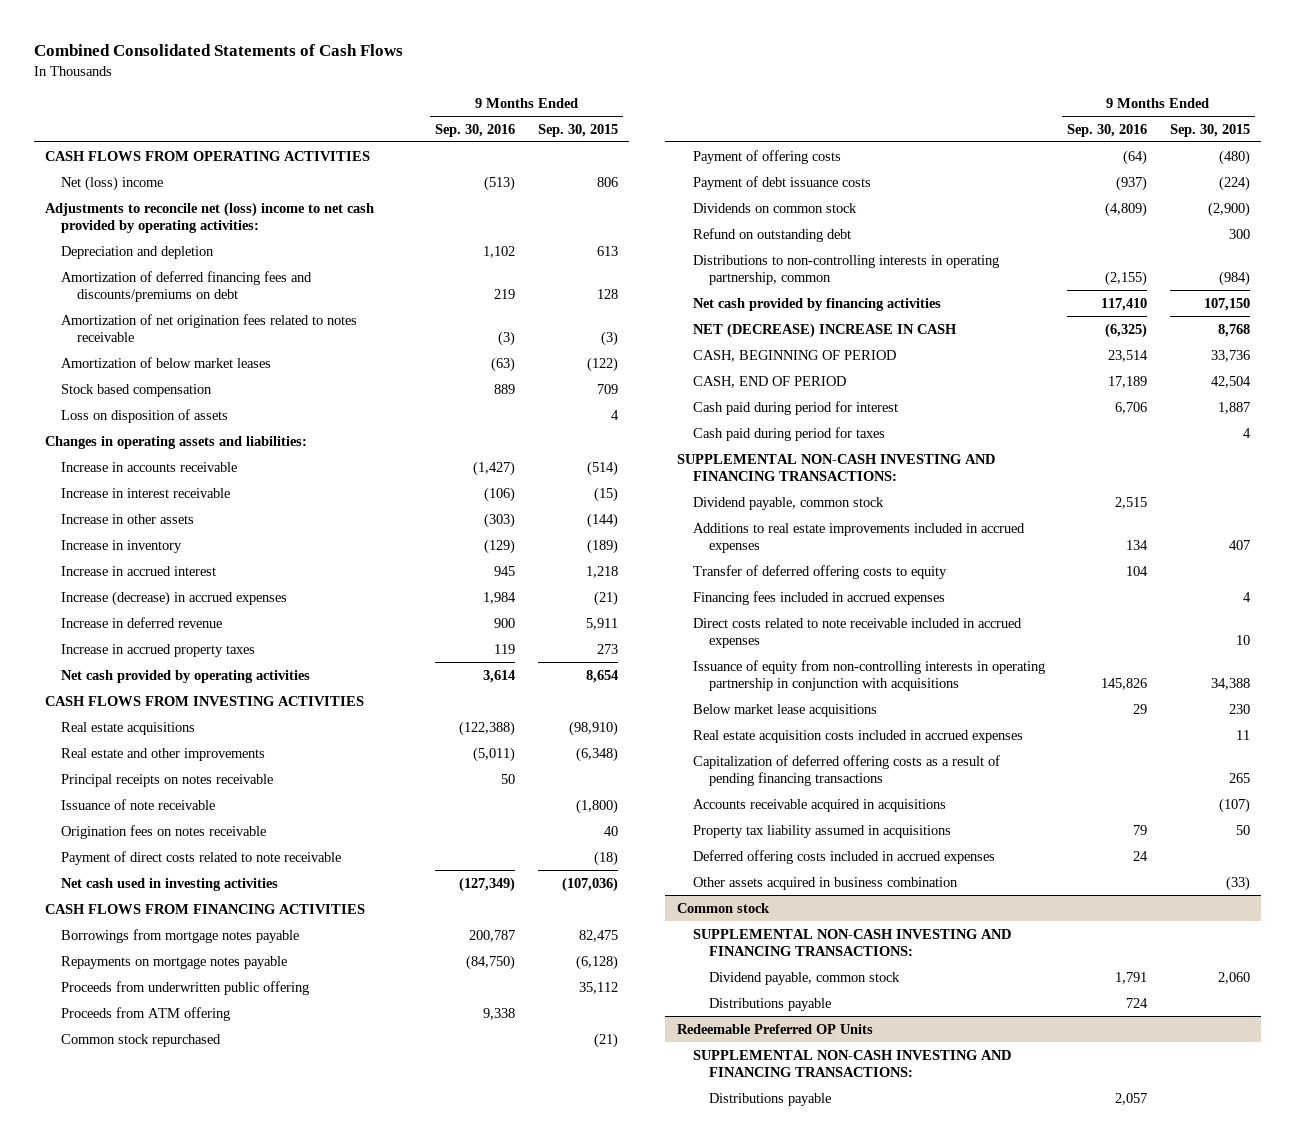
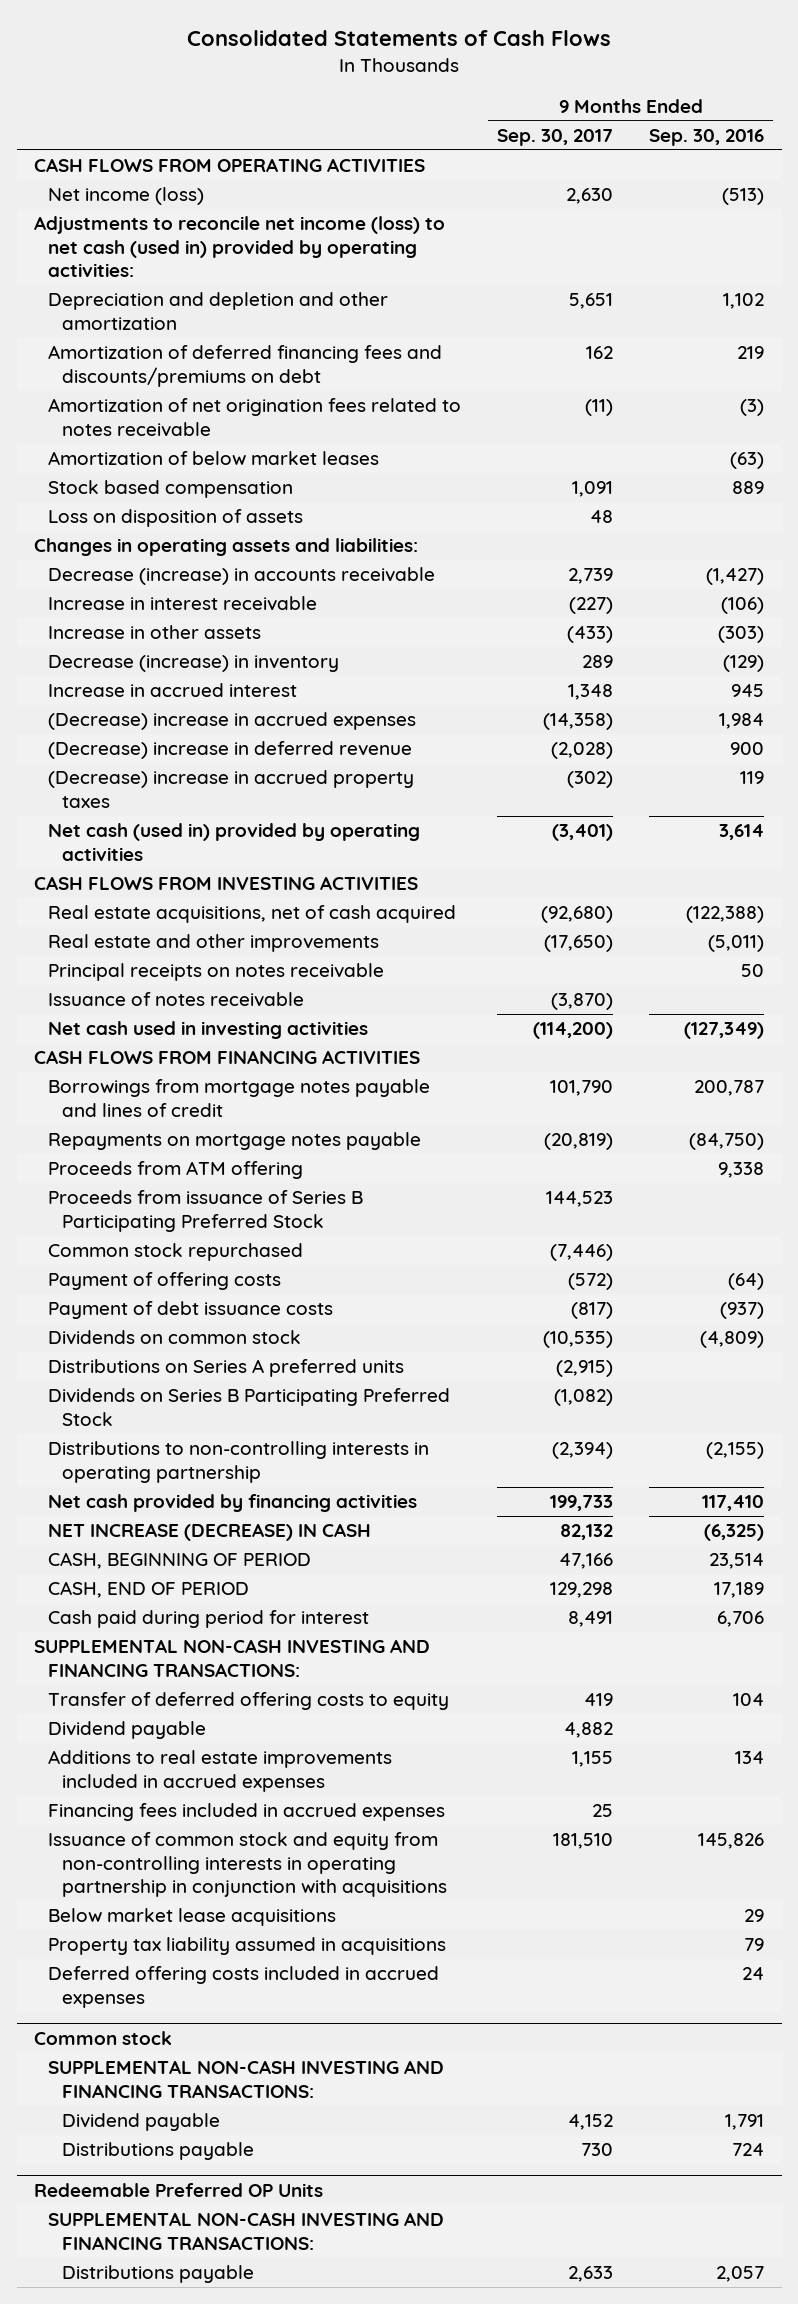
[33,44,403,57] Combined Consolidated Statements of Cash Flows -> [187,30,612,47] Consolidated Statements of Cash Flows
[537,123,618,137] Sep. 30, 2015 -> none
none -> [497,128,614,146] Sep. 30, 2017
[61,175,164,191] Net (loss) income -> [48,187,205,206] Net income (loss)
[44,201,374,233] Adjustments to reconcile net (loss) income to net cash provided by operating activities: -> [34,216,446,278] Adjustments to reconcile net income (loss) to net cash (used in) provided by operating activities:
[61,245,215,259] Depreciation and depletion -> [48,292,389,330] Depreciation and depletion and other amortization
[61,461,238,472] Increase in accounts receivable -> [48,567,436,586] Decrease (increase) in accounts receivable
[61,539,183,553] Increase in inventory -> [48,655,340,673] Decrease (increase) in inventory
[61,590,288,606] Increase (decrease) in accrued expenses -> [48,712,417,731] (Decrease) increase in accrued expenses
[61,616,223,628] Increase in deferred revenue -> [48,741,413,760] (Decrease) increase in deferred revenue
[61,643,256,657] Increase in accrued property taxes -> [48,770,415,808] (Decrease) increase in accrued property taxes
[61,669,311,683] Net cash provided by operating activities -> [48,823,421,861] Net cash (used in) provided by operating activities
[61,721,196,735] Real estate acquisitions -> [48,905,457,924] Real estate acquisitions, net of cash acquired
[61,824,267,839] Origination fees on notes receivable -> none
[61,850,342,865] Payment of direct costs related to note receivable -> none
[61,798,216,810] Issuance of note receivable -> [48,992,305,1008] Issuance of notes receivable
[61,928,300,943] Borrowings from mortgage notes payable -> [48,1079,431,1117] Borrowings from mortgage notes payable and lines of credit
[61,980,310,995] Proceeds from underwritten public offering -> none
none -> [48,1190,364,1232] Proceeds from issuance of Series B Participating Preferred Stock
[692,227,851,242] Refund on outstanding debt -> none
none -> [48,1359,405,1378] Distributions on Series A preferred units
none -> [48,1388,451,1426] Dividends on Series B Participating Preferred Stock
[692,254,999,285] Distributions to non-controlling interests in operating partnership, common -> [48,1441,430,1483] Distributions to non-controlling interests in operating partnership
[692,322,957,338] NET (DECREASE) INCREASE IN CASH -> [48,1523,372,1542] NET INCREASE (DECREASE) IN CASH
[692,426,885,441] Cash paid during period for taxes -> none
[692,496,884,510] Dividend payable, common stock -> none
none -> [48,1721,207,1740] Dividend payable
[692,522,1025,553] Additions to real estate improvements included in accrued expenses -> [48,1750,393,1792] Additions to real estate improvements included in accrued expenses
[692,617,1022,648] Direct costs related to note receivable included in accrued expenses -> none
[692,659,1045,691] Issuance of equity from non-controlling interests in operating partnership in conjunction with acquisitions -> [48,1832,447,1898] Issuance of common stock and equity from non-controlling interests in operating partnership in conjunction with acquisitions
[692,729,1023,743] Real estate acquisition costs included in accrued expenses -> none
[692,754,1000,786] Capitalization of deferred offering costs as a result of pending financing transactions -> none
[692,798,946,812] Accounts receivable acquired in acquisitions -> none
[692,876,958,890] Other assets acquired in business combination -> none
[709,971,901,985] Dividend payable, common stock -> [61,2113,220,2132] Dividend payable

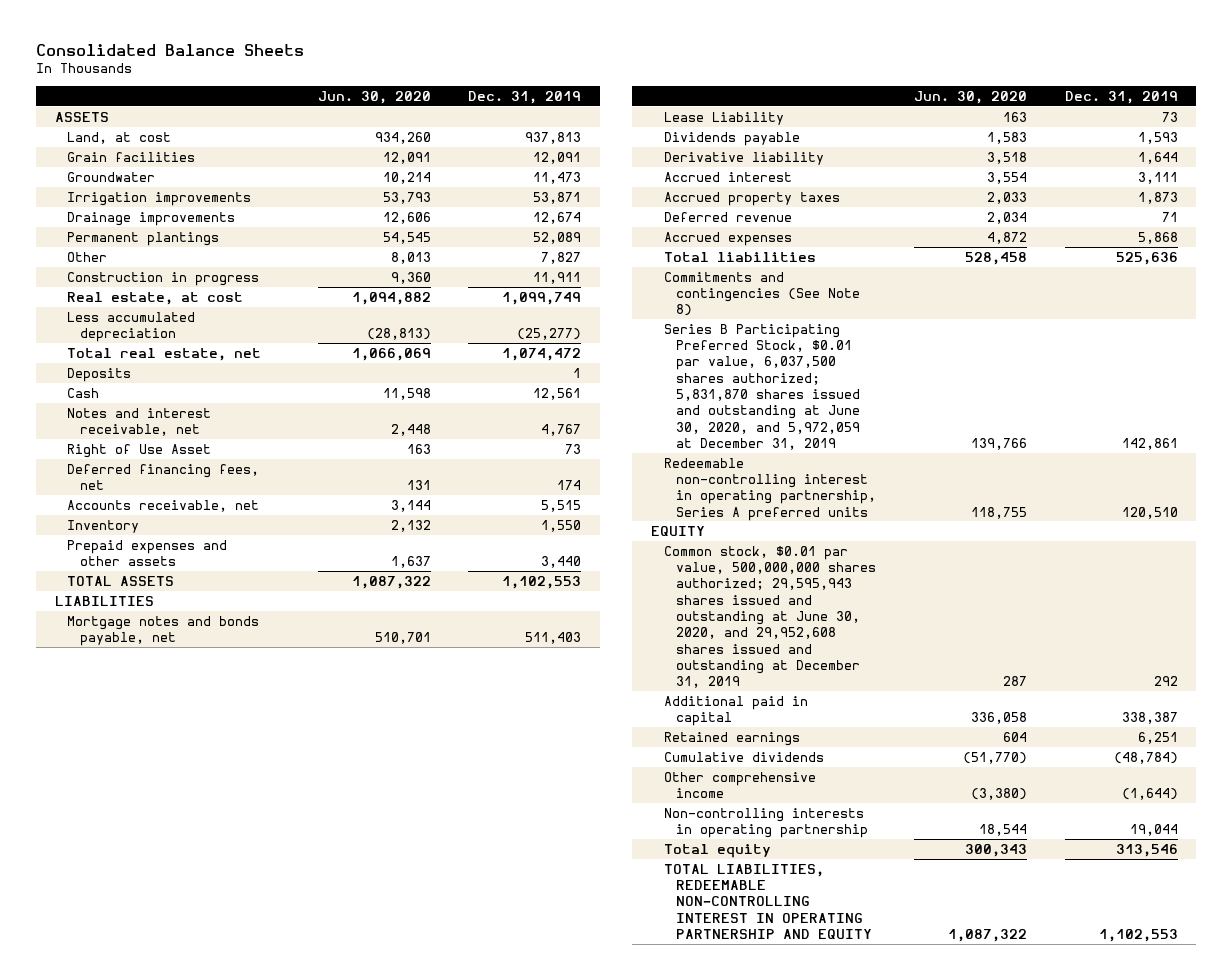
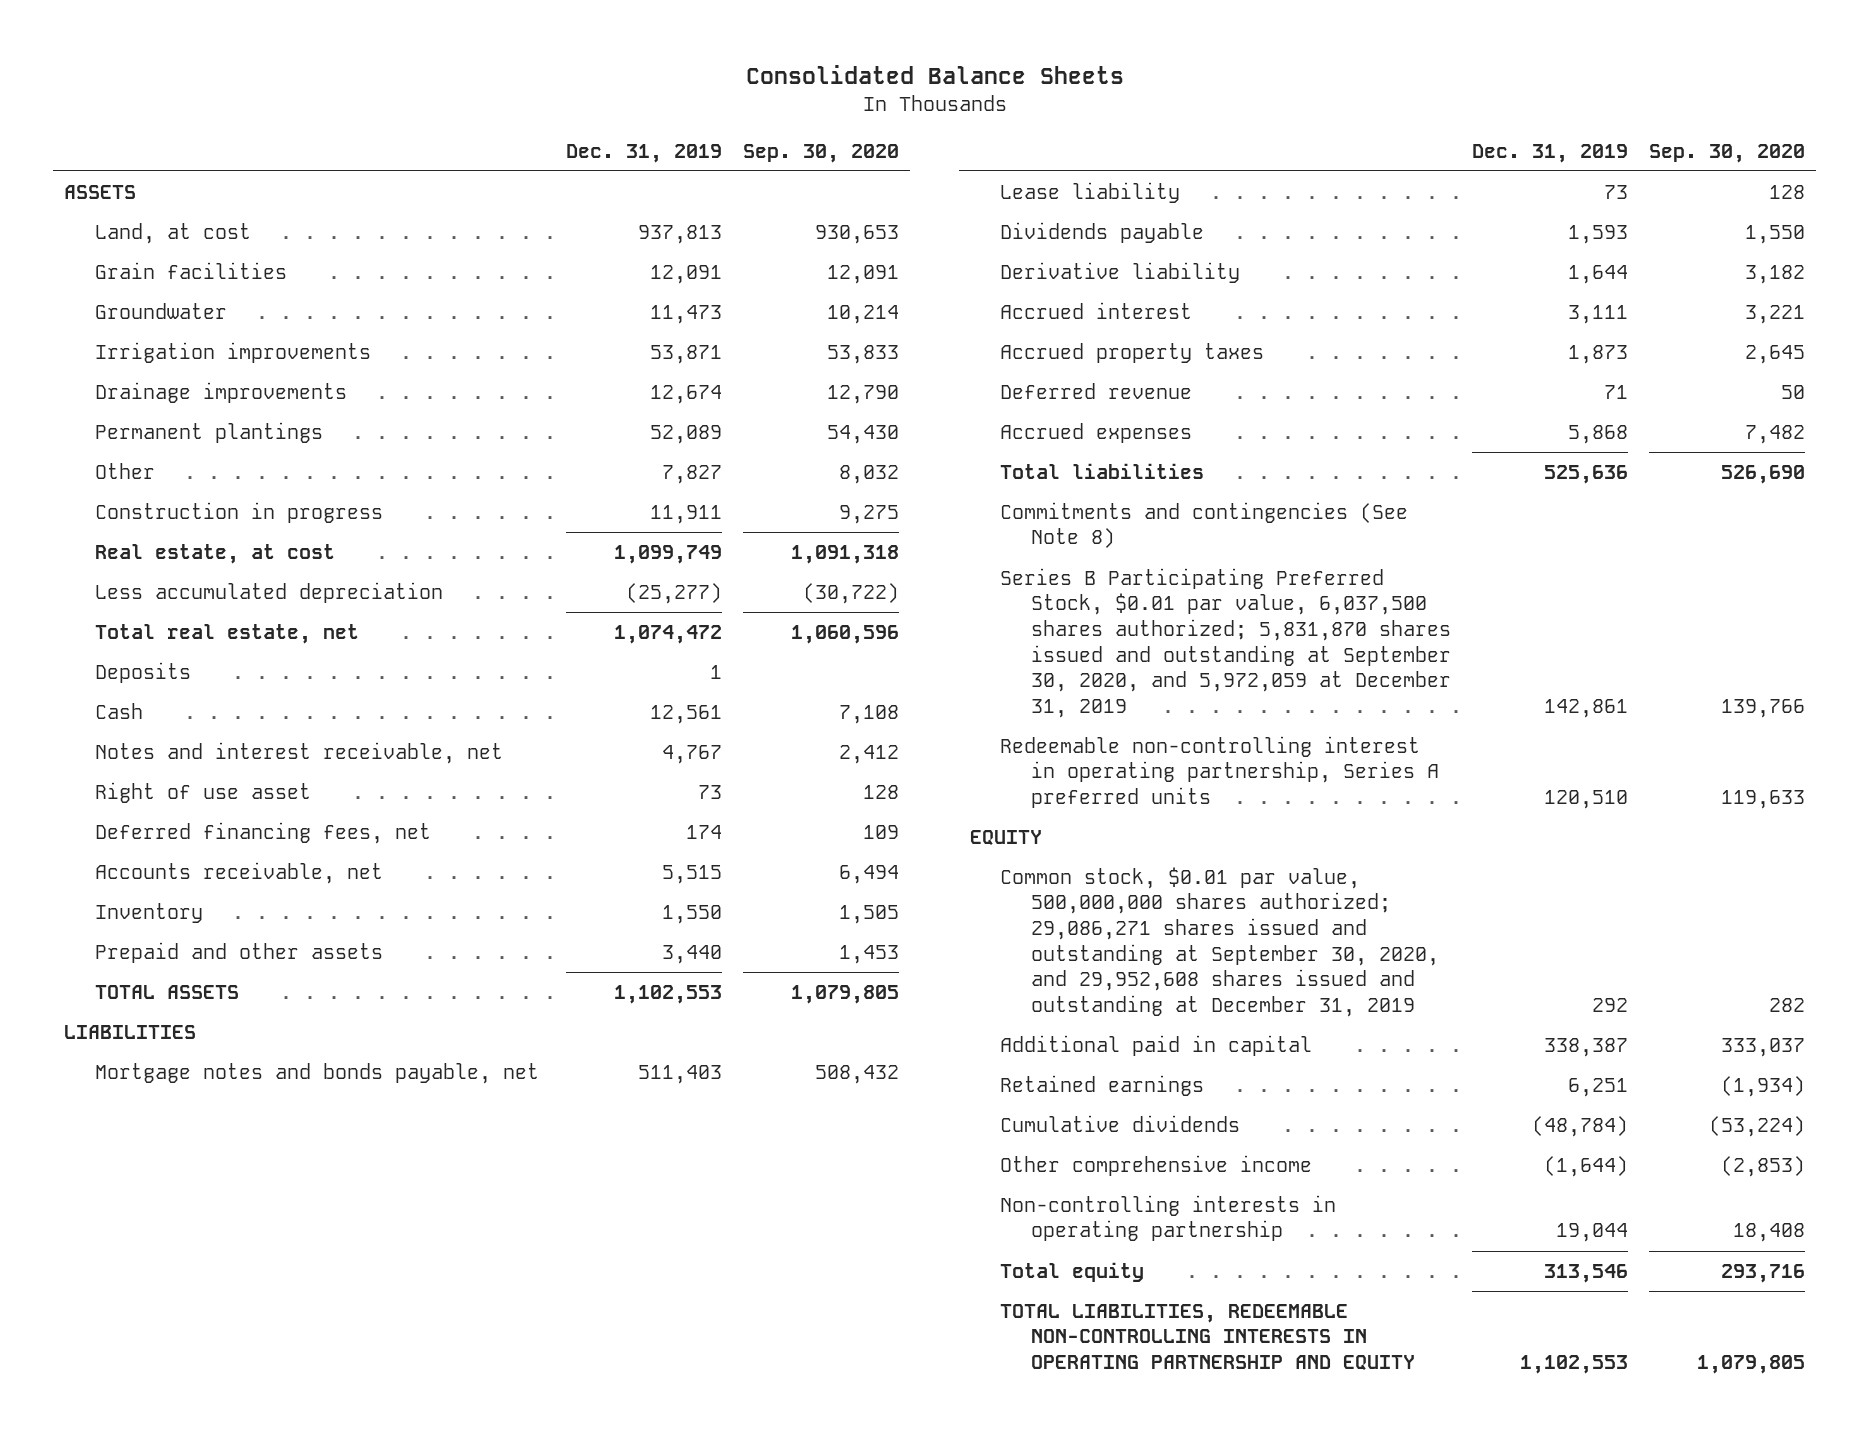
[317,90,431,104] Jun. 30, 2020 -> none
none -> [743,143,900,163] Sep. 30, 2020
[67,443,212,458] Right of Use Asset -> [94,781,311,803] Right of use asset
[67,539,228,566] Prepaid expenses and other assets -> [94,941,383,963] Prepaid and other assets
[663,111,784,125] Lease Liability -> [1000,181,1181,203] Lease liability
[663,323,861,450] Series B Participating Preferred Stock, $0.01 par value, 6,037,500 shares authorized; 5,831,870 shares issued and outstanding at June 30, 2020, and 5,972,059 at December 31, 2019 -> [1000,567,1452,718] Series B Participating Preferred Stock, $0.01 par value, 6,037,500 shares authorized; 5,831,870 shares issued and outstanding at September 30, 2020, and 5,972,059 at December 31, 2019
[663,545,877,689] Common stock, $0.01 par value, 500,000,000 shares authorized; 29,595,943 shares issued and outstanding at June 30, 2020, and 29,952,608 shares issued and outstanding at December 31, 2019 -> [1000,866,1440,1017] Common stock, $0.01 par value, 500,000,000 shares authorized; 29,086,271 shares issued and outstanding at September 30, 2020, and 29,952,608 shares issued and outstanding at December 31, 2019
[663,863,873,939] TOTAL LIABILITIES, REDEEMABLE NON-CONTROLLING INTEREST IN OPERATING PARTNERSHIP AND EQUITY -> [1000,1303,1416,1371] TOTAL LIABILITIES, REDEEMABLE NON-CONTROLLING INTERESTS IN OPERATING PARTNERSHIP AND EQUITY

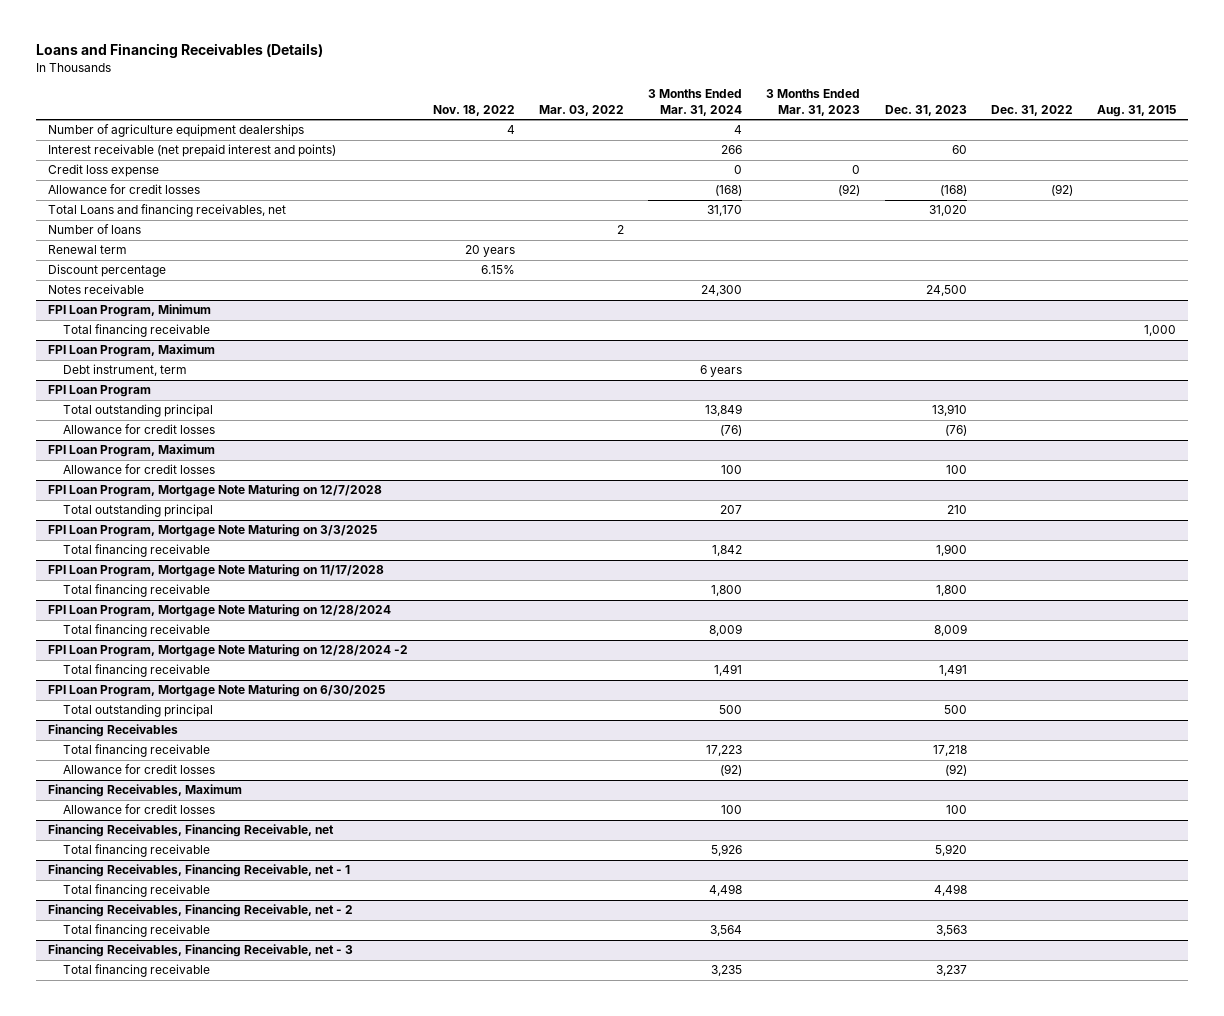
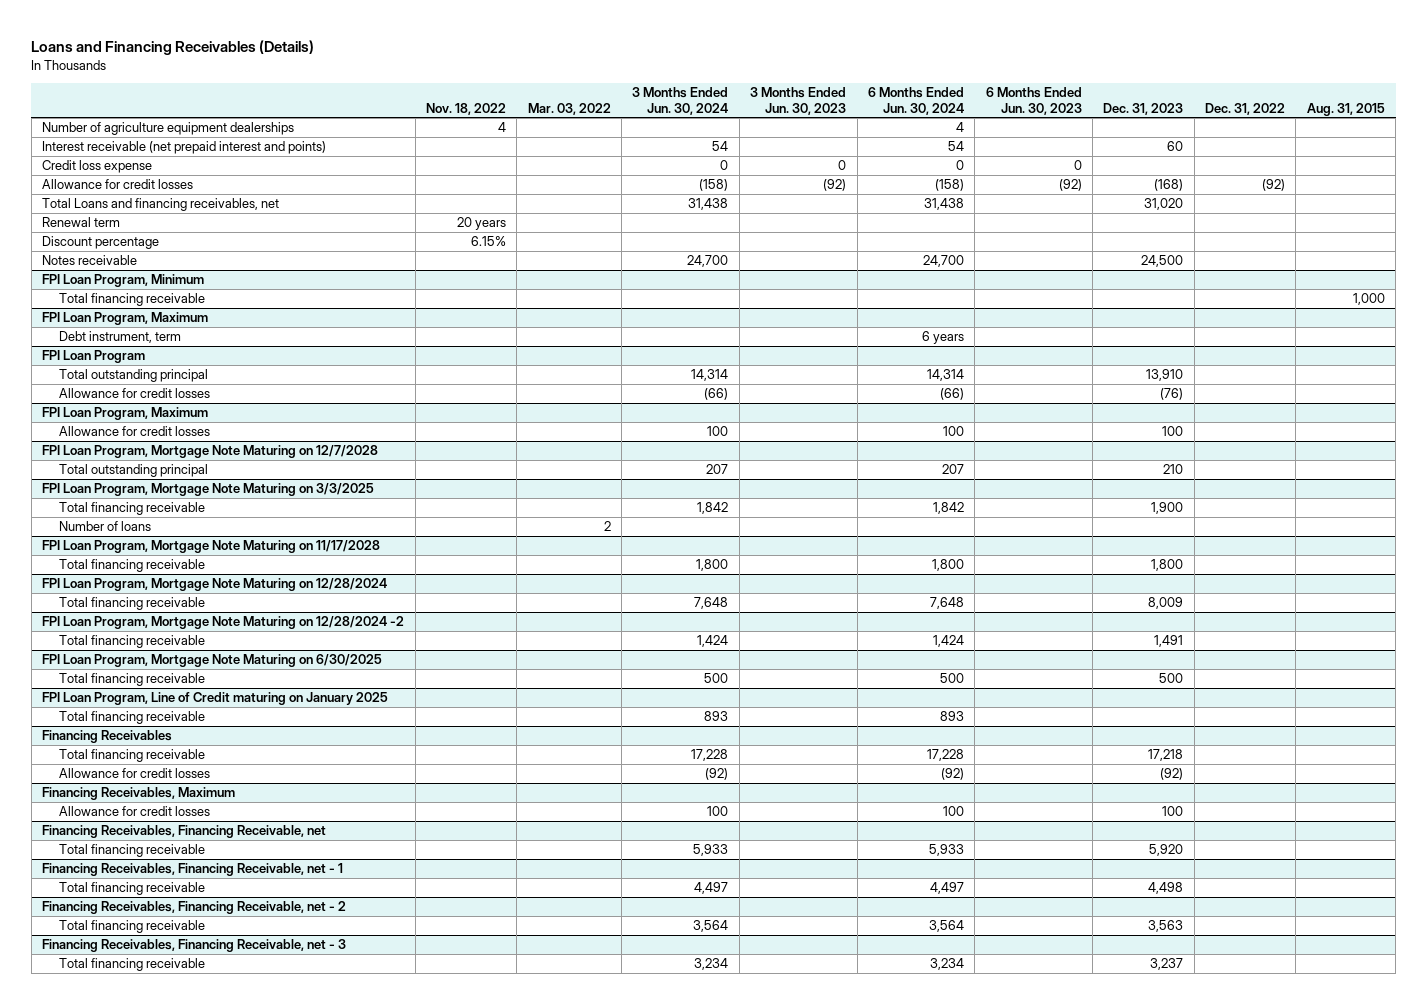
[648,89,743,116] 3 Months Ended Mar. 31, 2024 -> none
[766,89,861,116] 3 Months Ended Mar. 31, 2023 -> none
none -> [632,87,729,115] 3 Months Ended Jun. 30, 2024
none -> [750,87,847,115] 3 Months Ended Jun. 30, 2023
none -> [867,87,964,115] 6 Months Ended Jun. 30, 2024
none -> [985,87,1082,115] 6 Months Ended Jun. 30, 2023
[48,224,142,235] Number of loans -> none
none -> [58,521,151,532] Number of loans
[62,704,213,718] Total outstanding principal -> none
none -> [58,673,205,687] Total financing receivable
none -> [42,692,389,706] FPI Loan Program, Line of Credit maturing on January 2025
none -> [58,711,205,725] Total financing receivable

